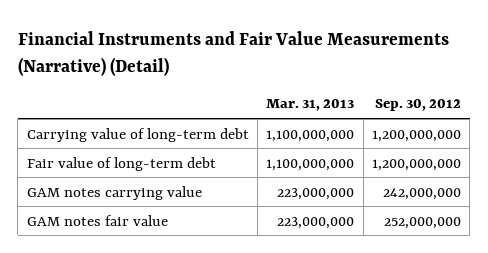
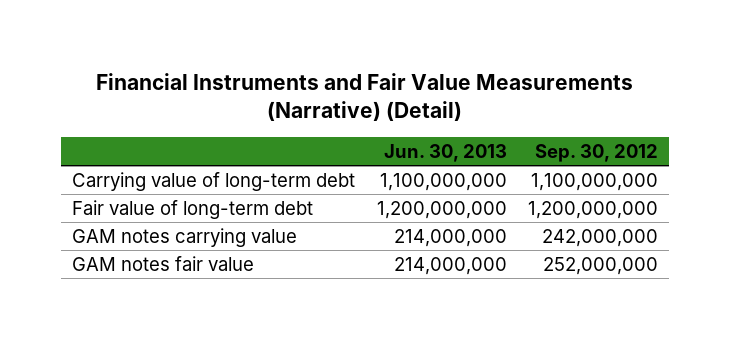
[266,99,355,112] Mar. 31, 2013 -> none
none -> [383,143,507,162] Jun. 30, 2013
[371,129,461,142] 1,200,000,000 -> [531,172,659,191] 1,100,000,000

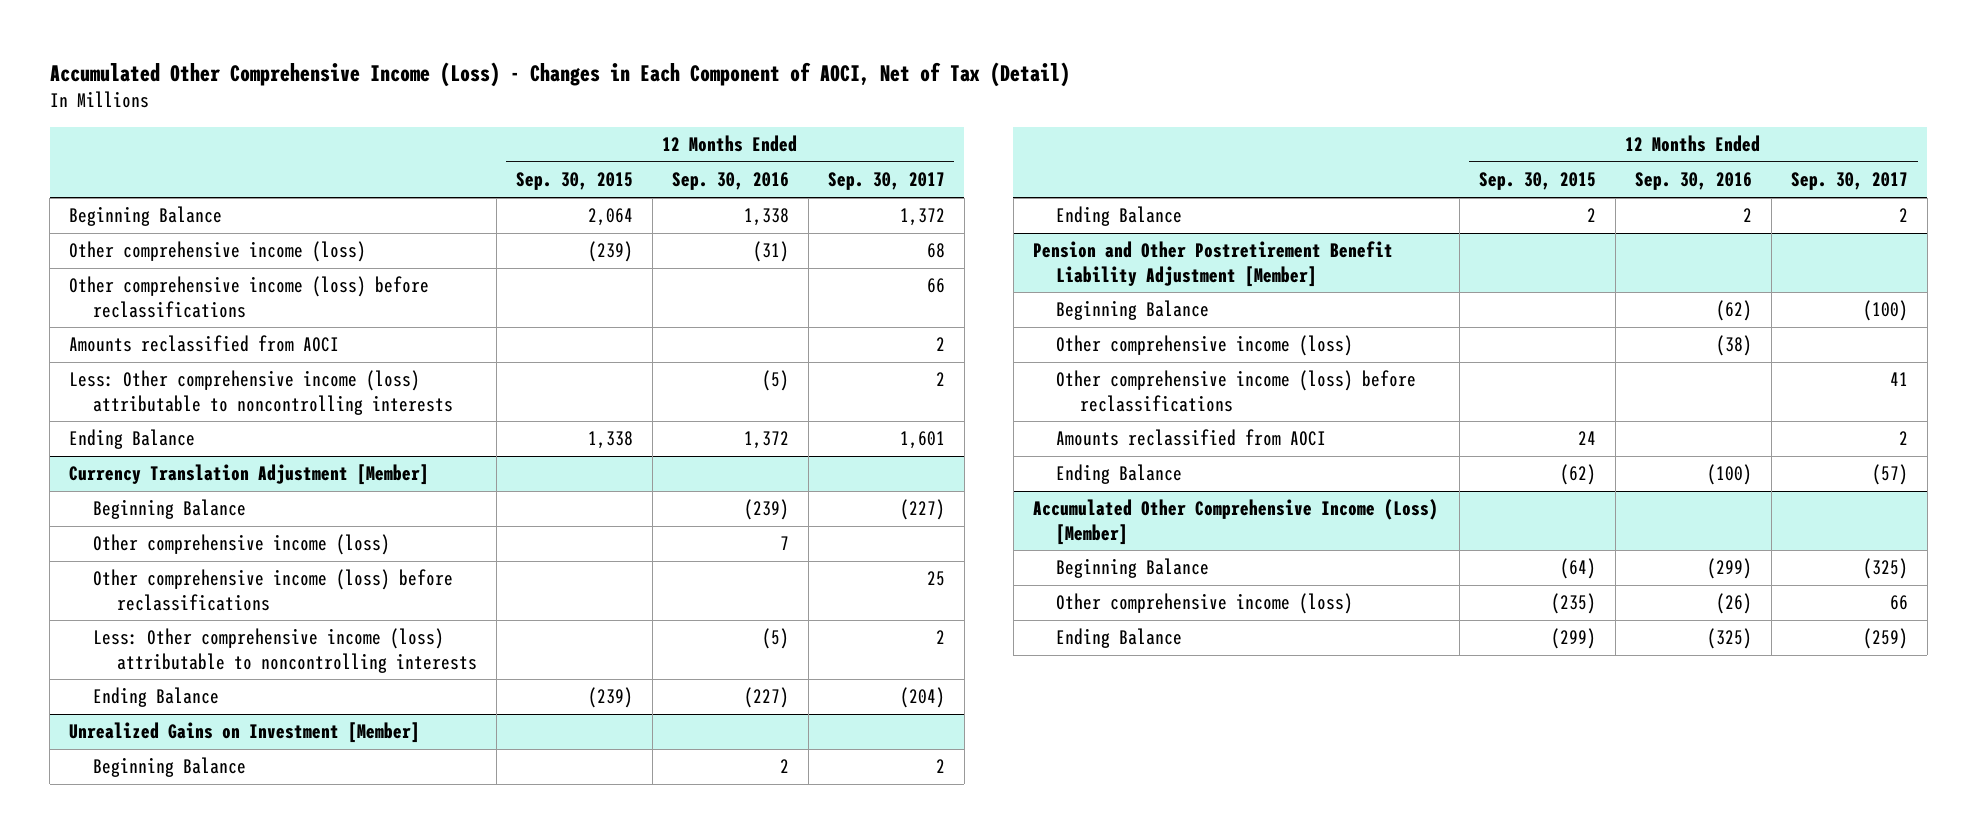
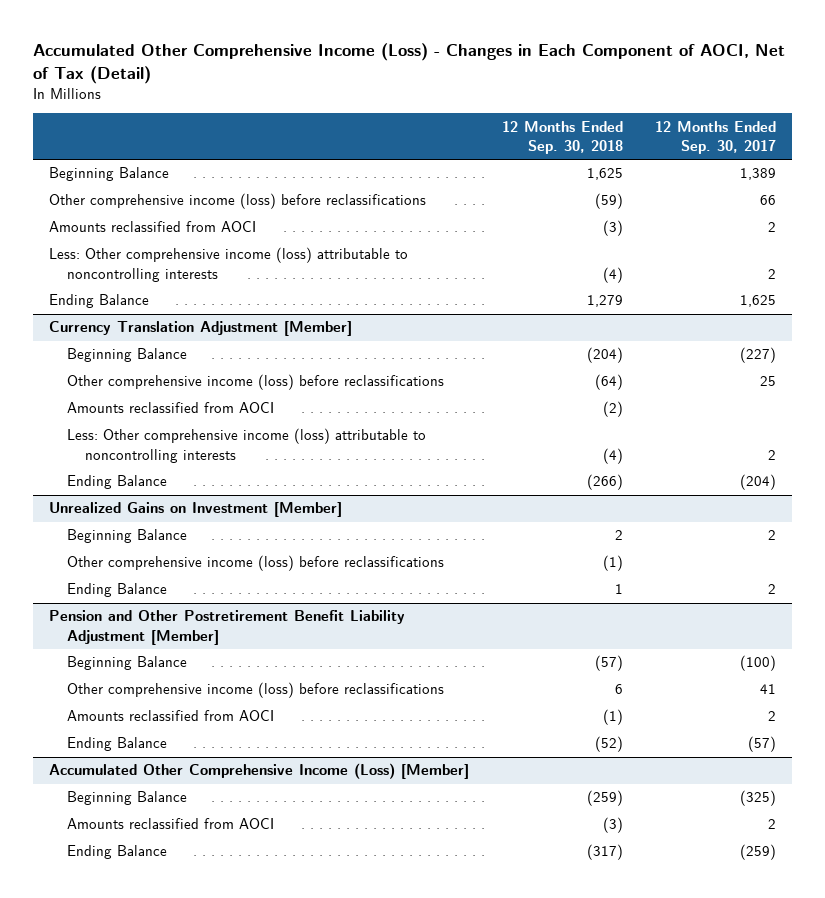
[515,172,633,191] Sep. 30, 2015 -> none
[671,172,789,191] Sep. 30, 2016 -> none
none -> [501,120,623,155] 12 Months Ended Sep. 30, 2018
[69,241,367,263] Other comprehensive income (loss) -> none
[899,208,945,227] 1,372 -> [739,168,776,181] 1,389
[899,431,945,450] 1,601 -> [739,295,776,308] 1,625
[93,534,391,556] Other comprehensive income (loss) -> none
none -> [67,402,275,414] Amounts reclassified from AOCI
none -> [67,555,445,572] Other comprehensive income (loss) before reclassifications
[1056,335,1354,357] Other comprehensive income (loss) -> none
[1056,593,1354,615] Other comprehensive income (loss) -> none
none -> [67,818,275,830] Amounts reclassified from AOCI

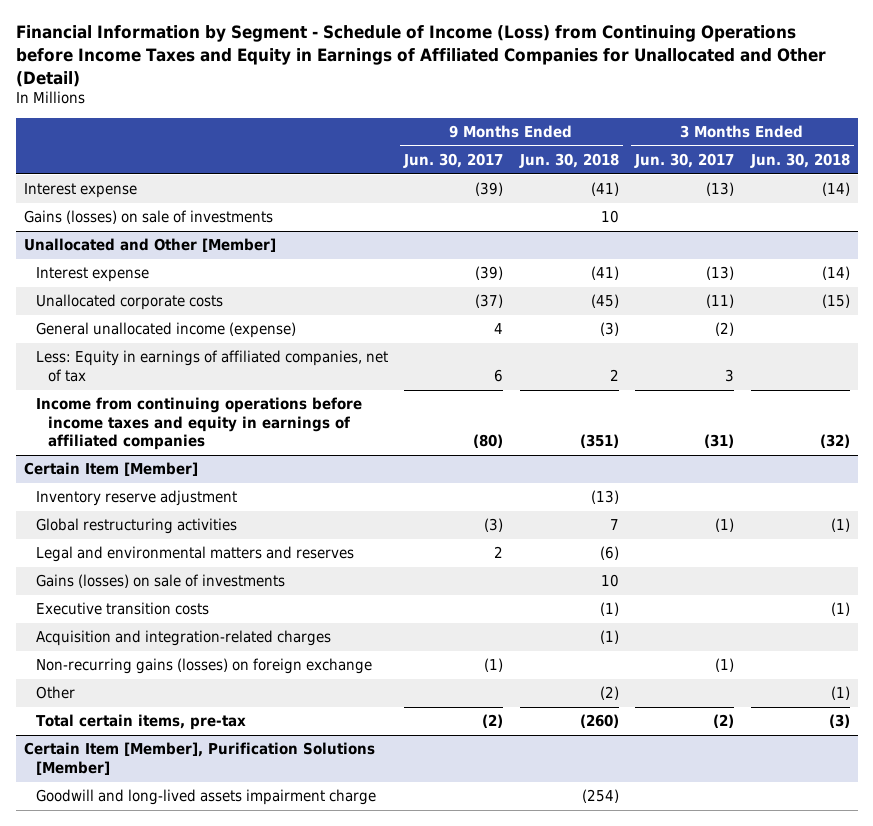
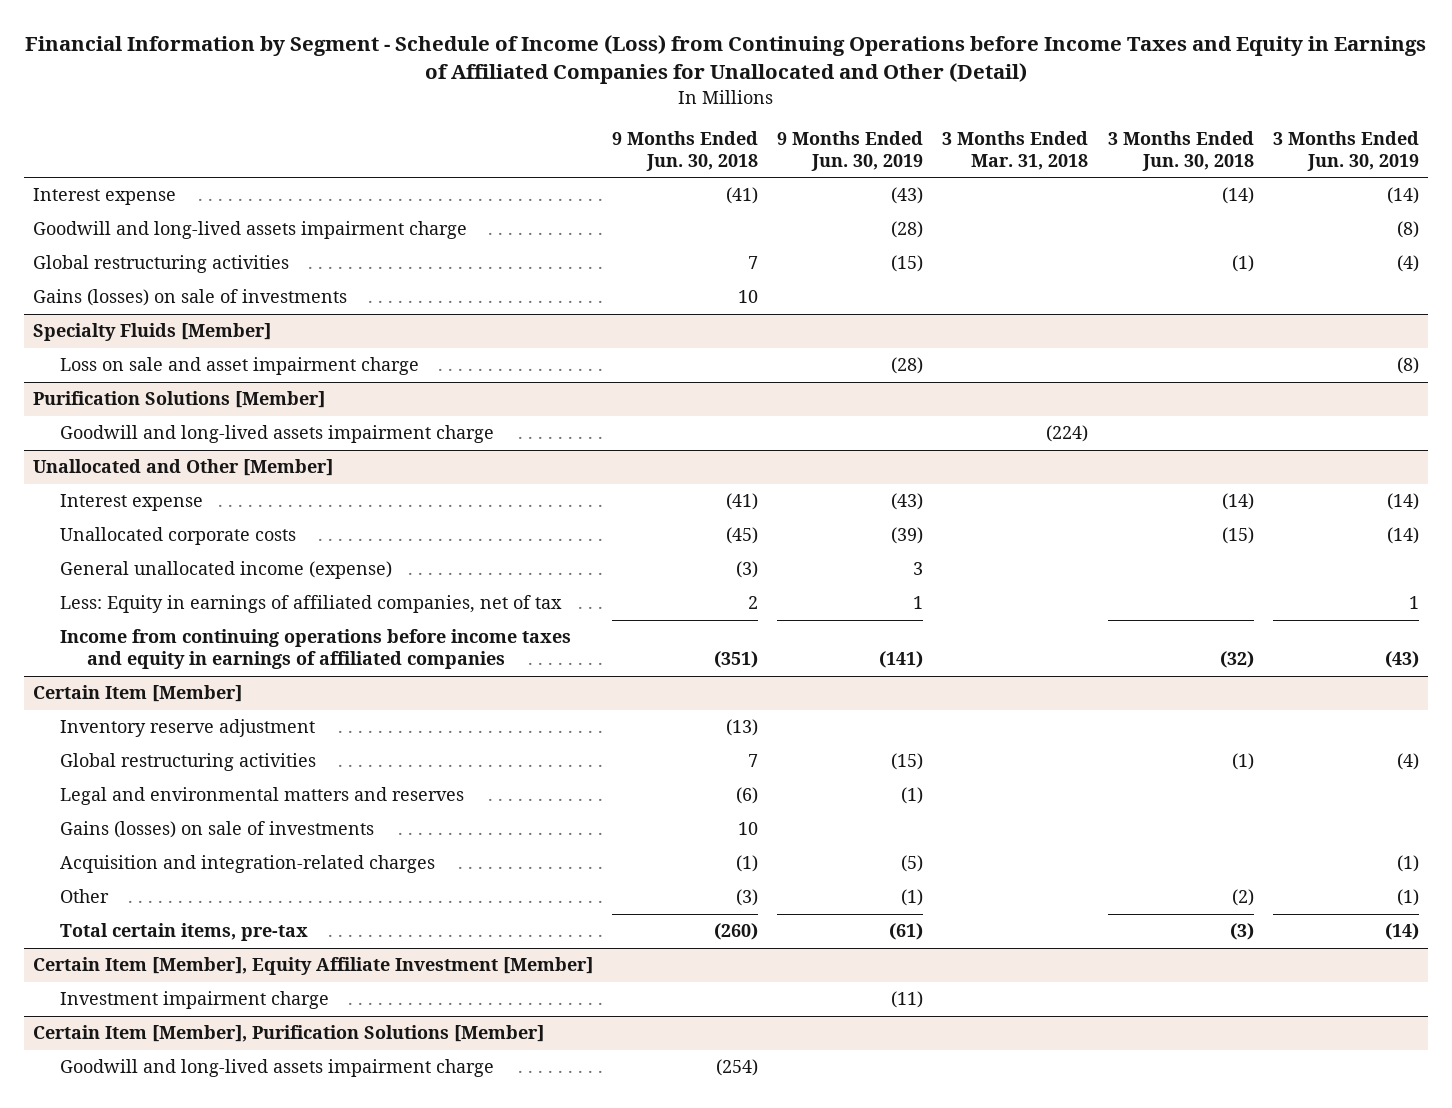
[403,152,504,168] Jun. 30, 2017 -> none
[634,152,735,168] Jun. 30, 2017 -> none
none -> [777,131,924,171] 9 Months Ended Jun. 30, 2019
none -> [942,131,1089,170] 3 Months Ended Mar. 31, 2018
none -> [1272,131,1419,171] 3 Months Ended Jun. 30, 2019
none -> [33,221,468,240] Goodwill and long-lived assets impairment charge
none -> [33,255,290,274] Global restructuring activities
none -> [33,323,272,342] Specialty Fluids [Member]
none -> [59,357,419,376] Loss on sale and asset impairment charge
none -> [33,391,326,409] Purification Solutions [Member]
none -> [59,425,494,444] Goodwill and long-lived assets impairment charge
[35,602,209,616] Executive transition costs -> none
[35,658,372,675] Non-recurring gains (losses) on foreign exchange -> none
[599,686,619,701] (2) -> [736,889,759,907] (3)
[830,686,850,701] (1) -> [1231,889,1254,907] (2)
none -> [33,957,594,976] Certain Item [Member], Equity Affiliate Investment [Member]
none -> [59,991,329,1010] Investment impairment charge

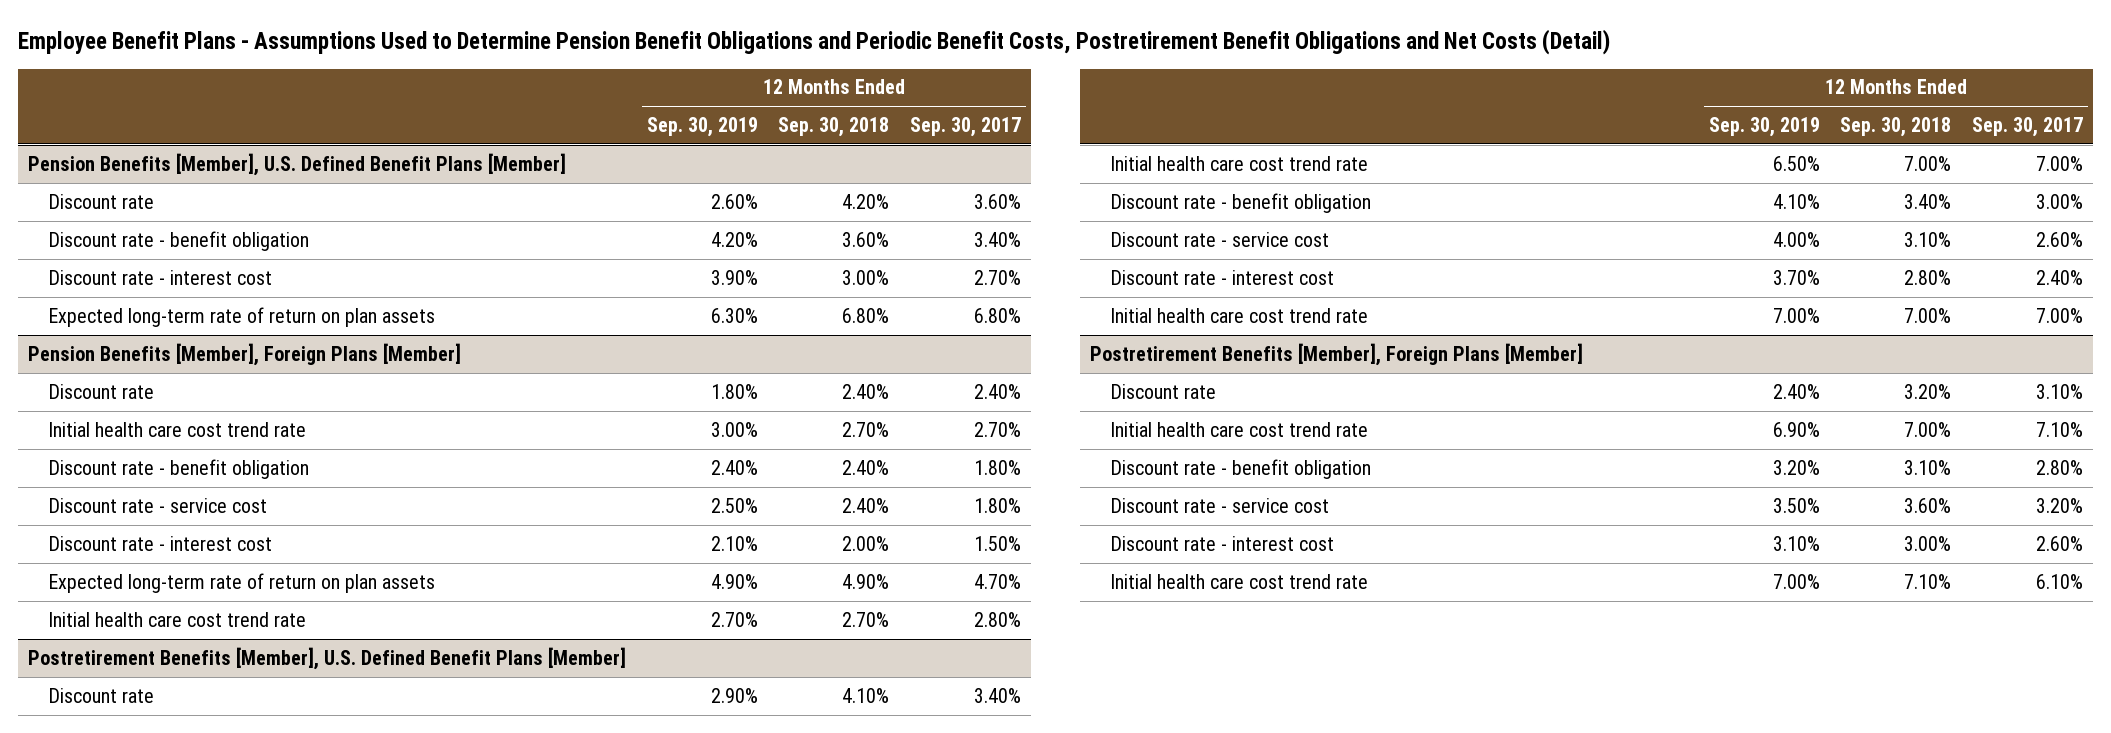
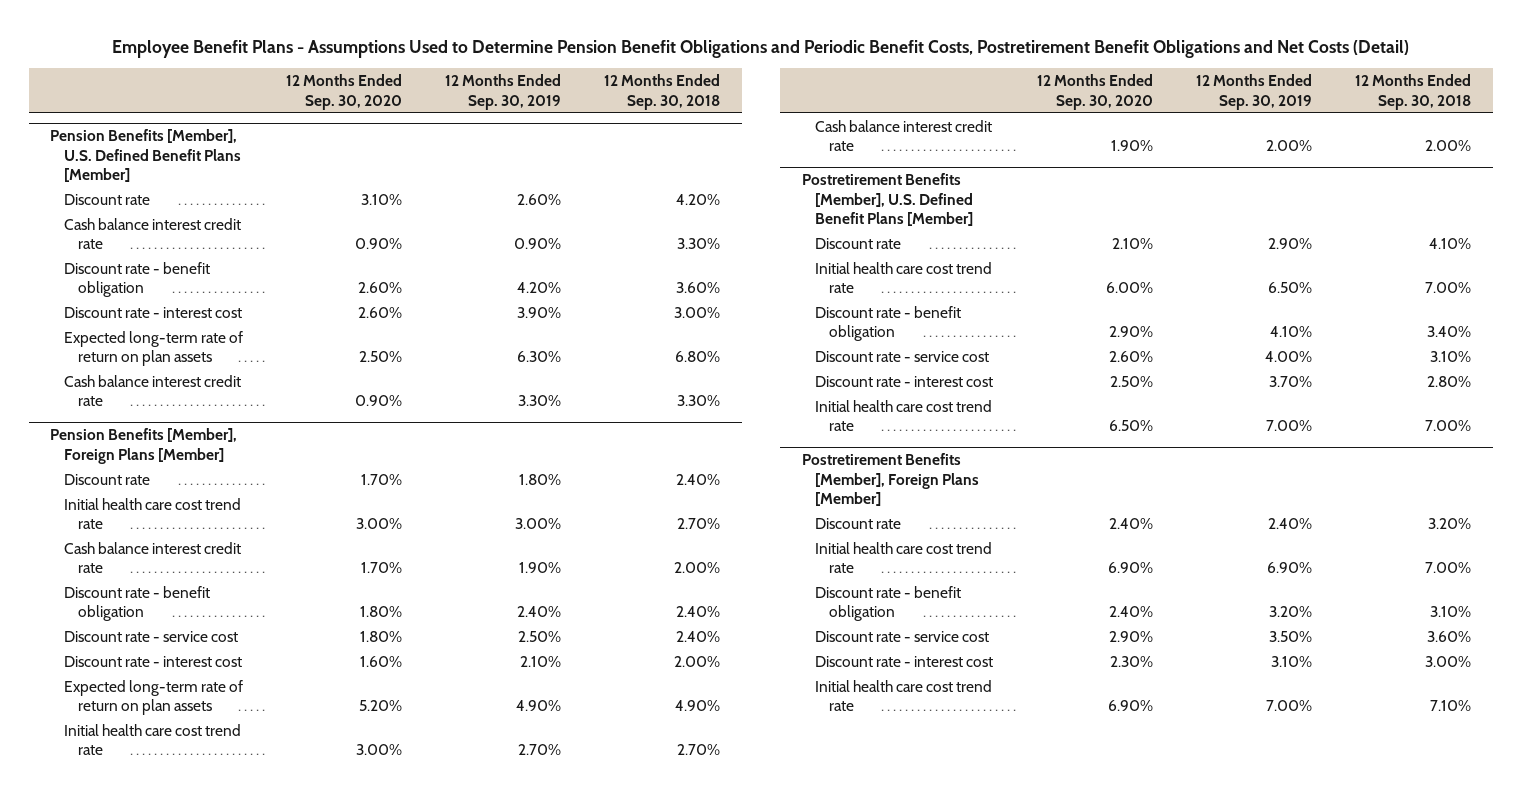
[909,117,1021,138] Sep. 30, 2017 -> none
none -> [286,74,403,110] 12 Months Ended Sep. 30, 2020
none -> [64,217,242,250] Cash balance interest credit rate
none -> [64,374,242,407] Cash balance interest credit rate
none -> [64,541,242,574] Cash balance interest credit rate
none -> [815,119,993,152] Cash balance interest credit rate

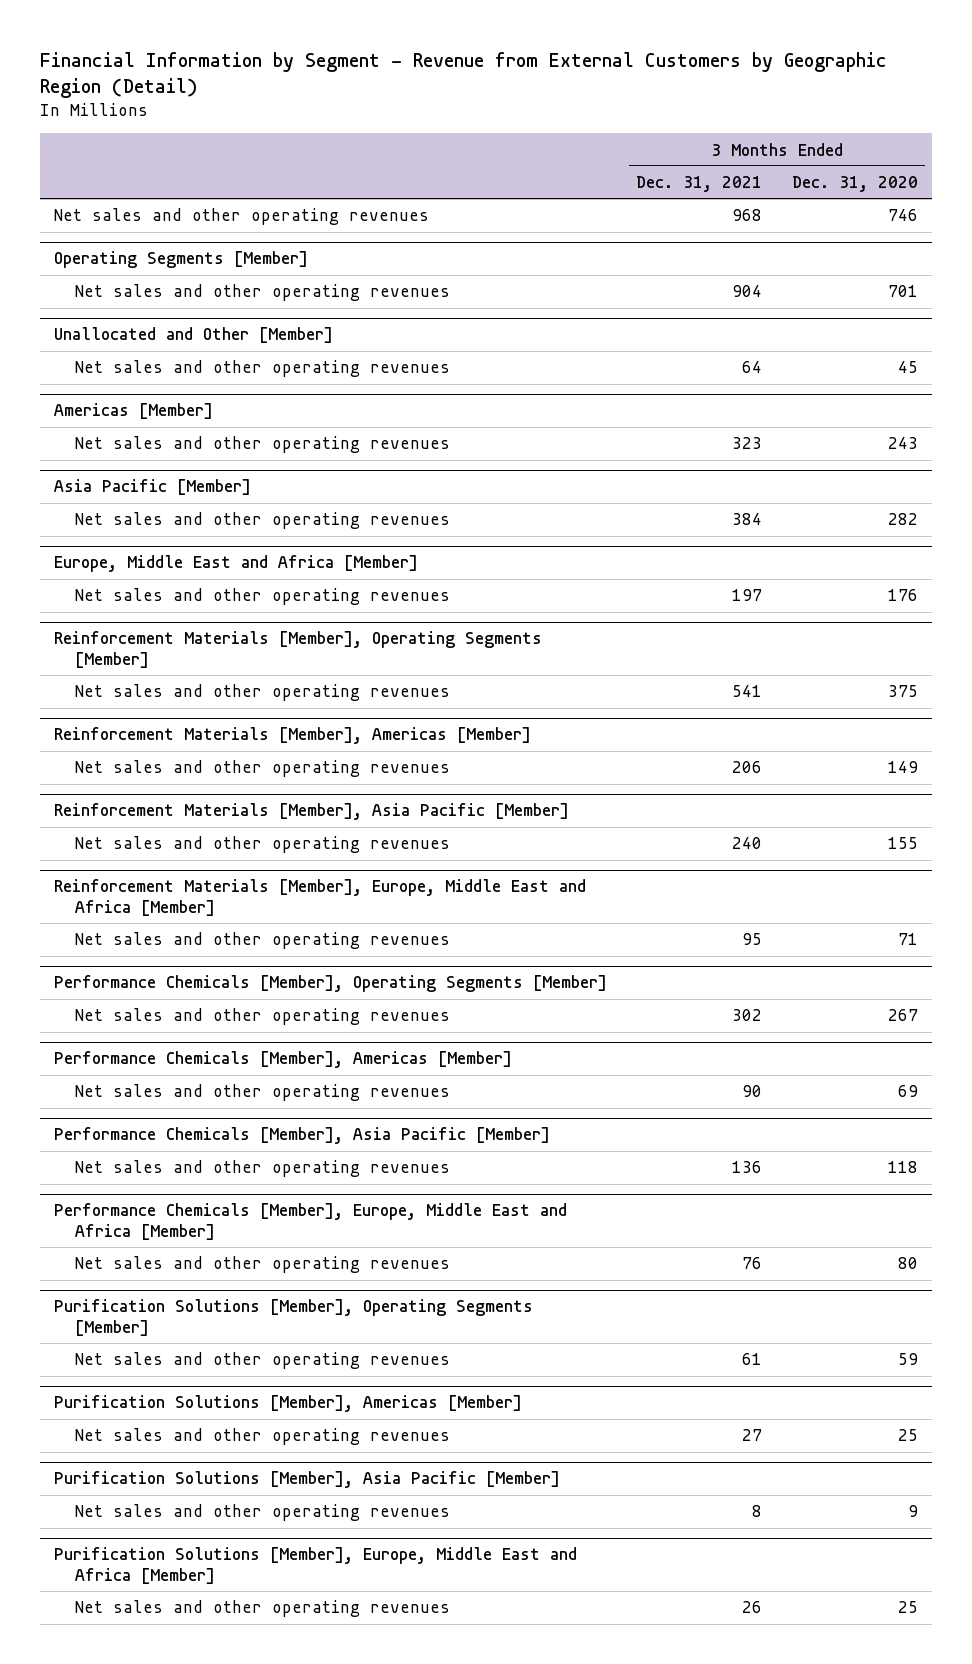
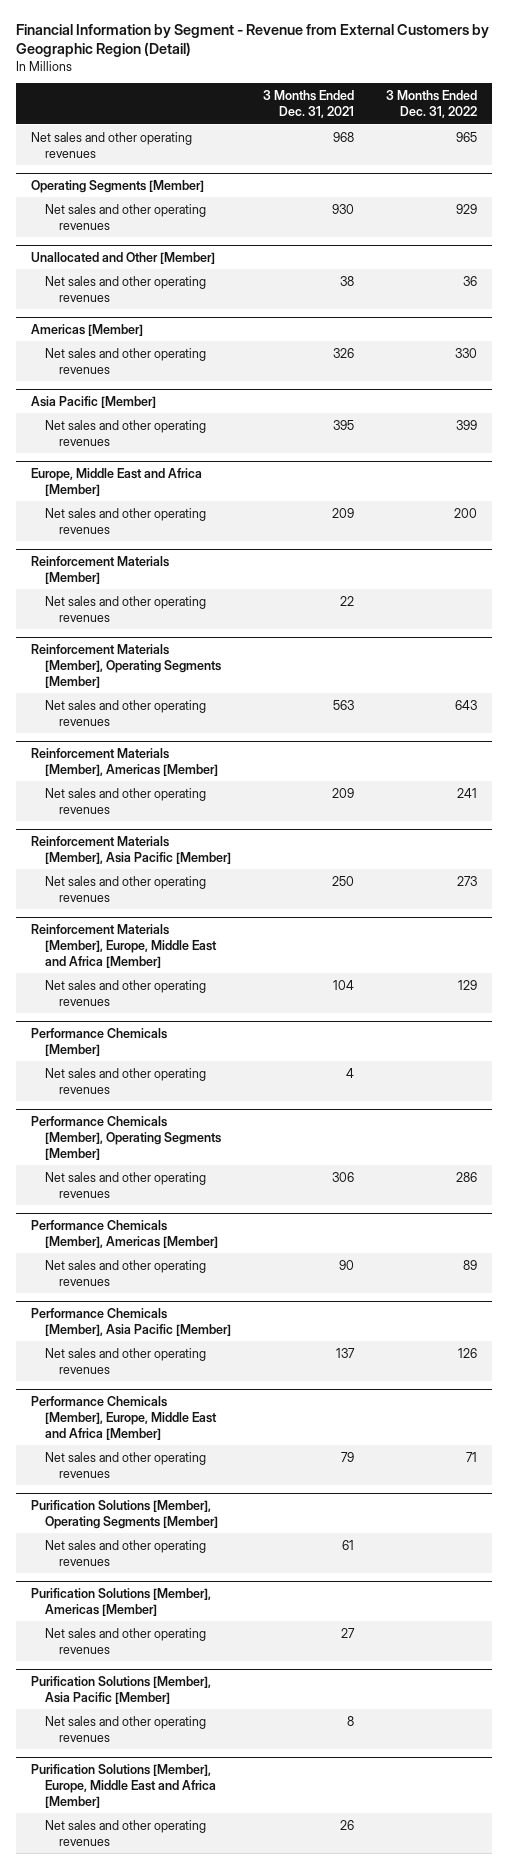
[791,176,918,193] Dec. 31, 2020 -> none
none -> [385,89,477,119] 3 Months Ended Dec. 31, 2022
[732,285,763,298] 904 -> [331,203,354,214] 930
[742,361,763,374] 64 -> [339,275,354,286] 38
[732,437,763,450] 323 -> [332,347,354,358] 326
[732,513,763,526] 384 -> [332,419,354,430] 395
[732,589,763,602] 197 -> [331,507,354,518] 209
none -> [31,555,170,584] Reinforcement Materials [Member]
none -> [45,595,207,622] Net sales and other operating revenues
[732,685,763,698] 541 -> [332,699,354,710] 563
[732,761,763,774] 206 -> [331,787,354,798] 209
[732,837,763,850] 240 -> [331,875,354,886] 250
[742,933,763,946] 95 -> [332,979,354,990] 104
none -> [31,1027,168,1056] Performance Chemicals [Member]
none -> [45,1067,207,1094] Net sales and other operating revenues
[732,1009,763,1022] 302 -> [331,1171,354,1182] 306
[732,1161,763,1174] 136 -> [335,1347,355,1358] 137
[742,1257,763,1270] 76 -> [340,1451,354,1462] 79

